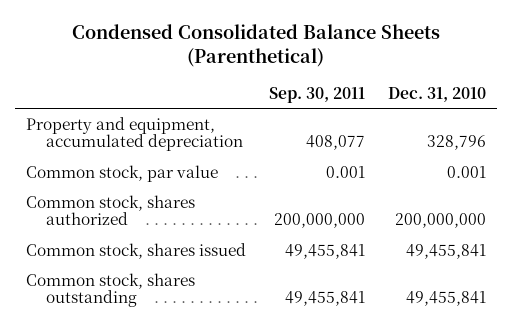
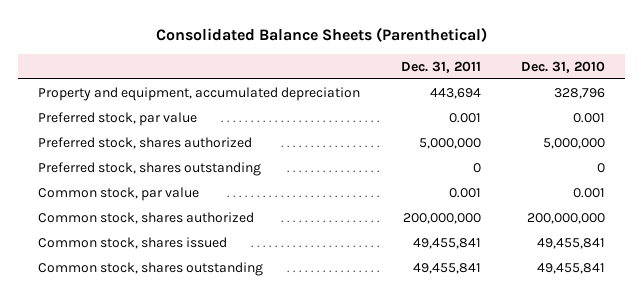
[71,24,440,68] Condensed Consolidated Balance Sheets (Parenthetical) -> [155,27,487,43] Consolidated Balance Sheets (Parenthetical)
[268,87,365,104] Sep. 30, 2011 -> none
none -> [400,61,481,74] Dec. 31, 2011
none -> [38,111,198,126] Preferred stock, par value
none -> [38,136,253,149] Preferred stock, shares authorized
none -> [38,161,262,176] Preferred stock, shares outstanding

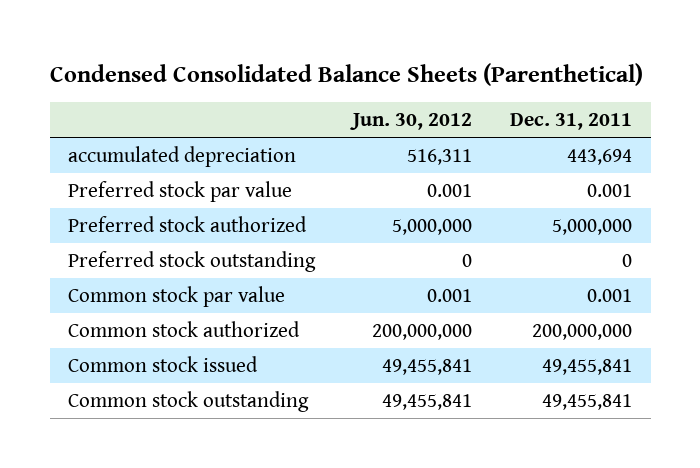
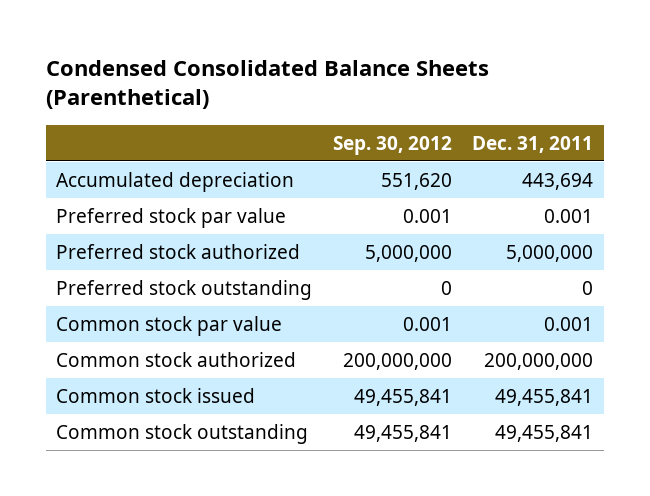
[350,113,473,131] Jun. 30, 2012 -> none
none -> [332,135,452,155] Sep. 30, 2012
[68,145,297,167] accumulated depreciation -> [56,172,295,193] Accumulated depreciation

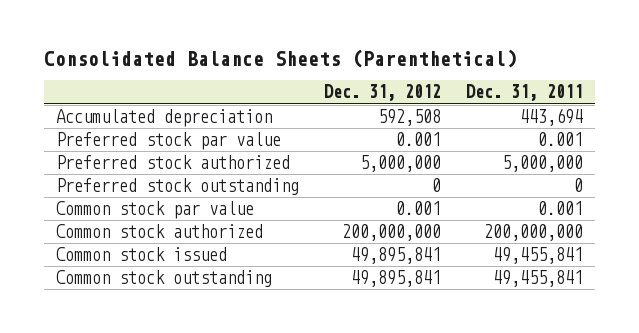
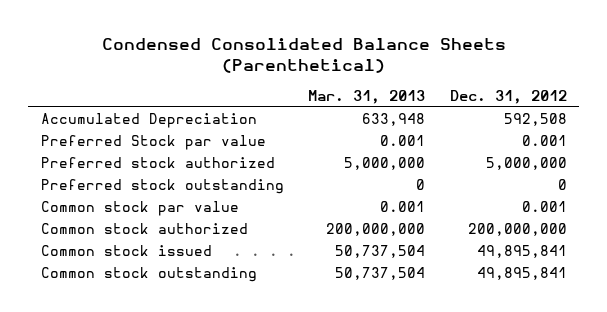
[44,49,518,69] Consolidated Balance Sheets (Parenthetical) -> [101,37,506,74] Condensed Consolidated Balance Sheets (Parenthetical)
[465,84,583,102] Dec. 31, 2011 -> none
none -> [308,90,426,105] Mar. 31, 2013
[56,109,273,128] Accumulated depreciation -> [40,113,257,129] Accumulated Depreciation
[56,132,282,151] Preferred stock par value -> [40,135,266,151] Preferred Stock par value

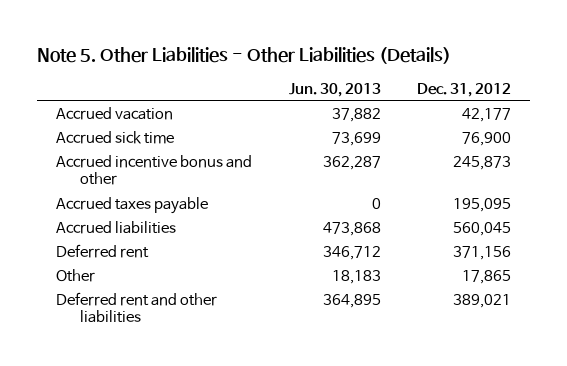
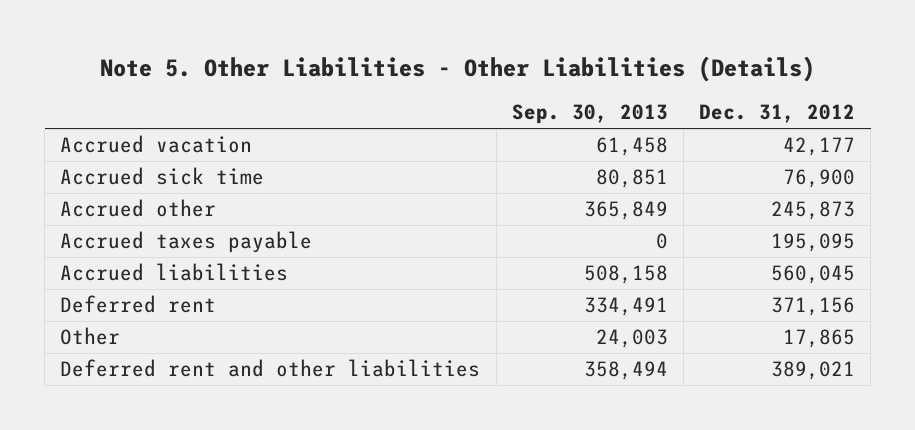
[288,82,381,97] Jun. 30, 2013 -> none
none -> [511,104,668,125] Sep. 30, 2013
[55,154,252,186] Accrued incentive bonus and other -> [60,198,217,217] Accrued other

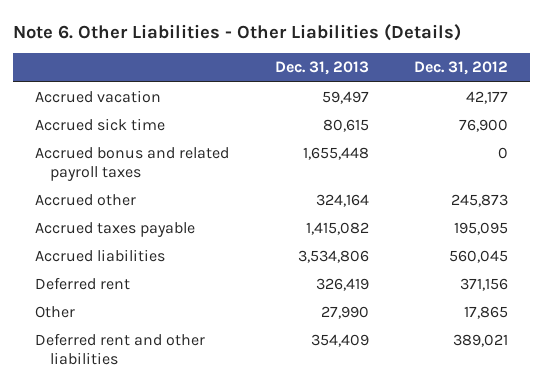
[99,56,815,83] Note 5. Other Liabilities - Other Liabilities (Details) -> [12,23,461,41] Note 6. Other Liabilities - Other Liabilities (Details)
[511,104,668,125] Sep. 30, 2013 -> none
none -> [274,61,369,76] Dec. 31, 2013
none -> [35,147,230,182] Accrued bonus and related payroll taxes

